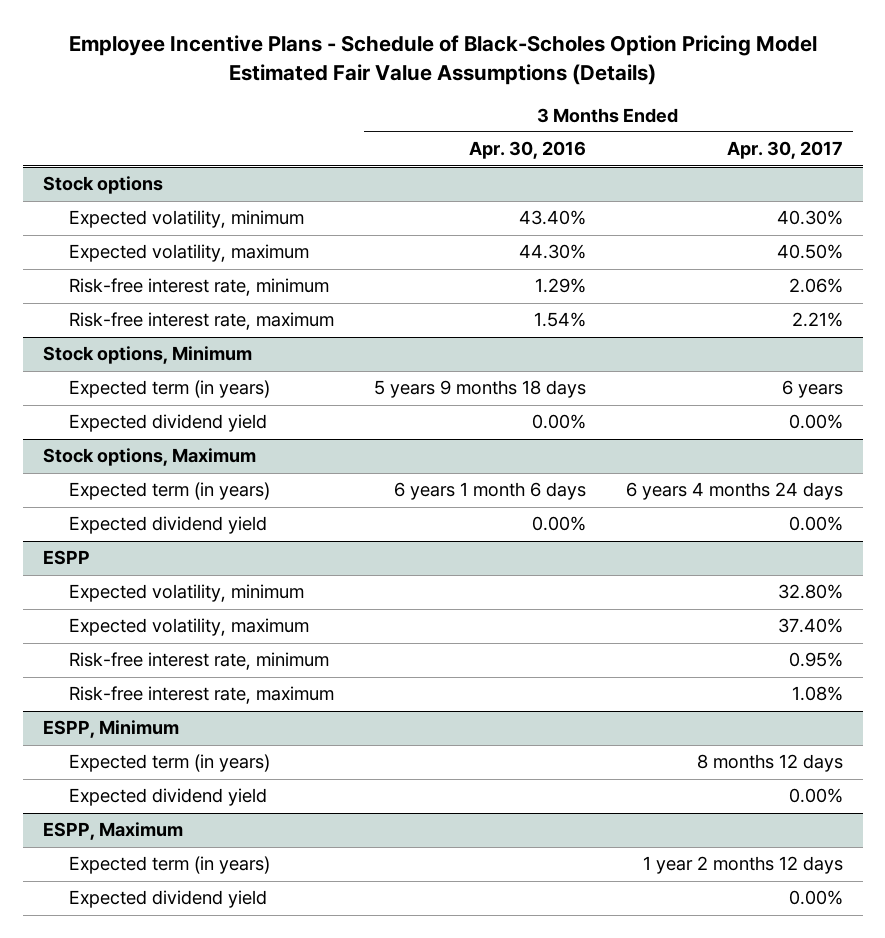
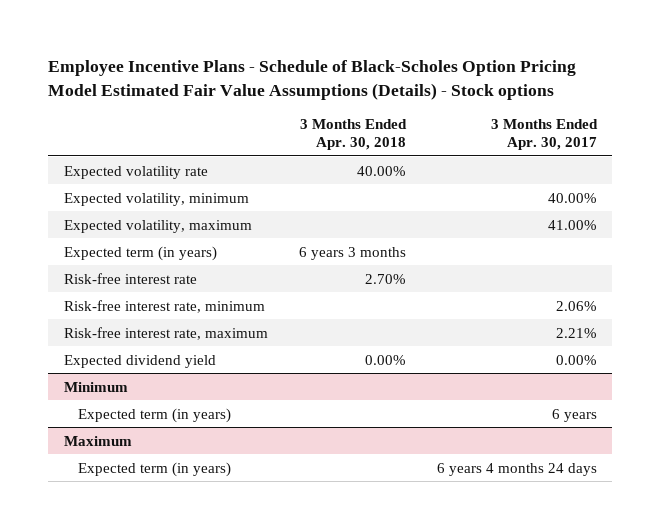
[68,35,817,85] Employee Incentive Plans - Schedule of Black-Scholes Option Pricing Model Estimated Fair Value Assumptions (Details) -> [48,60,577,100] Employee Incentive Plans - Schedule of Black-Scholes Option Pricing Model Estimated Fair Value Assumptions (Details) - Stock options
[468,141,586,160] Apr. 30, 2016 -> none
none -> [299,119,407,151] 3 Months Ended Apr. 30, 2018
[42,176,163,195] Stock options -> none
none -> [63,165,208,179] Expected volatility rate
[776,210,843,226] 40.30% -> [547,192,597,203] 40.00%
[776,244,843,260] 40.50% -> [547,219,597,230] 41.00%
none -> [63,245,217,261] Expected term (in years)
none -> [63,272,197,284] Risk-free interest rate
[42,346,252,365] Stock options, Minimum -> none
[69,380,271,399] Expected term (in years) -> none
[42,448,256,467] Stock options, Maximum -> none
none -> [63,381,128,392] Minimum
none -> [78,407,232,423] Expected term (in years)
none -> [63,435,132,446] Maximum
[69,516,268,535] Expected dividend yield -> none
[42,550,90,566] ESPP -> none
[69,584,305,603] Expected volatility, minimum -> none
[69,618,310,637] Expected volatility, maximum -> none
[69,652,330,671] Risk-free interest rate, minimum -> none
[69,686,335,705] Risk-free interest rate, maximum -> none
[42,720,179,739] ESPP, Minimum -> none
[69,754,271,773] Expected term (in years) -> none
[69,788,268,807] Expected dividend yield -> none
[42,822,183,841] ESPP, Maximum -> none
[69,856,271,875] Expected term (in years) -> none
[69,890,268,909] Expected dividend yield -> none

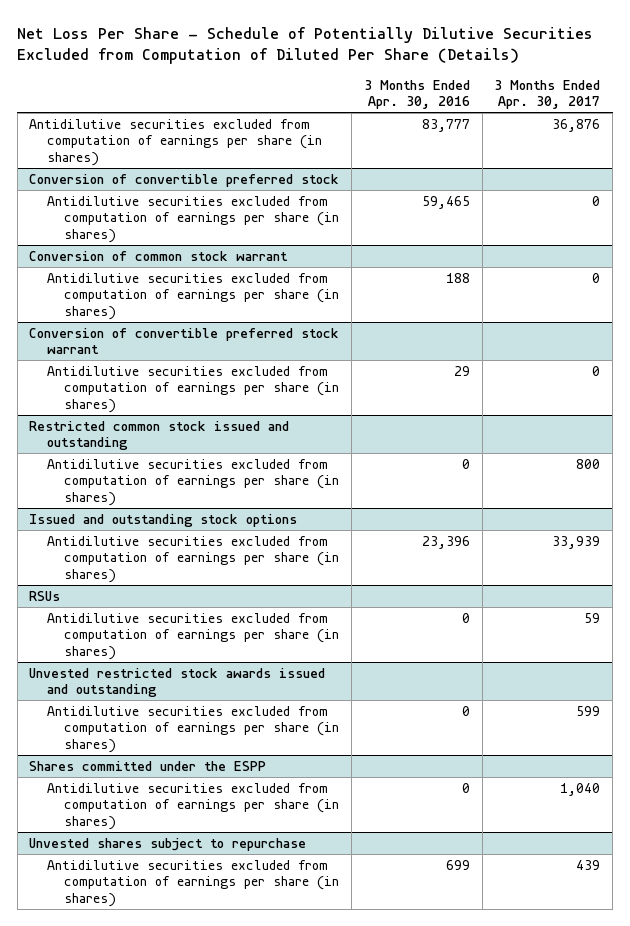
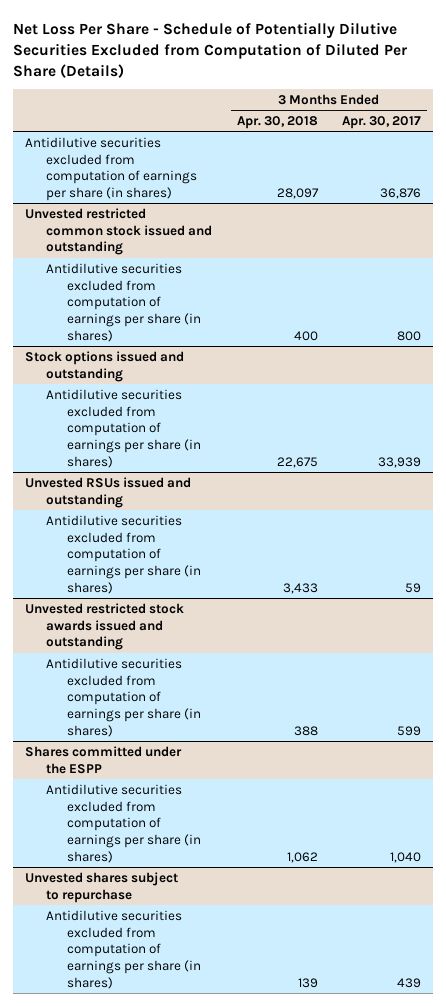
[363,79,470,110] 3 Months Ended Apr. 30, 2016 -> none
none -> [236,115,318,129] Apr. 30, 2018
[29,173,340,187] Conversion of convertible preferred stock -> none
[46,195,340,243] Antidilutive securities excluded from computation of earnings per share (in shares) -> none
[29,250,289,261] Conversion of common stock warrant -> none
[46,272,340,320] Antidilutive securities excluded from computation of earnings per share (in shares) -> none
[29,327,340,355] Conversion of convertible preferred stock warrant -> none
[46,365,340,413] Antidilutive securities excluded from computation of earnings per share (in shares) -> none
[29,420,290,451] Restricted common stock issued and outstanding -> [25,207,213,256] Unvested restricted common stock issued and outstanding
[29,513,298,527] Issued and outstanding stock options -> [25,350,185,382] Stock options issued and outstanding
[29,590,61,601] RSUs -> [25,476,192,508] Unvested RSUs issued and outstanding

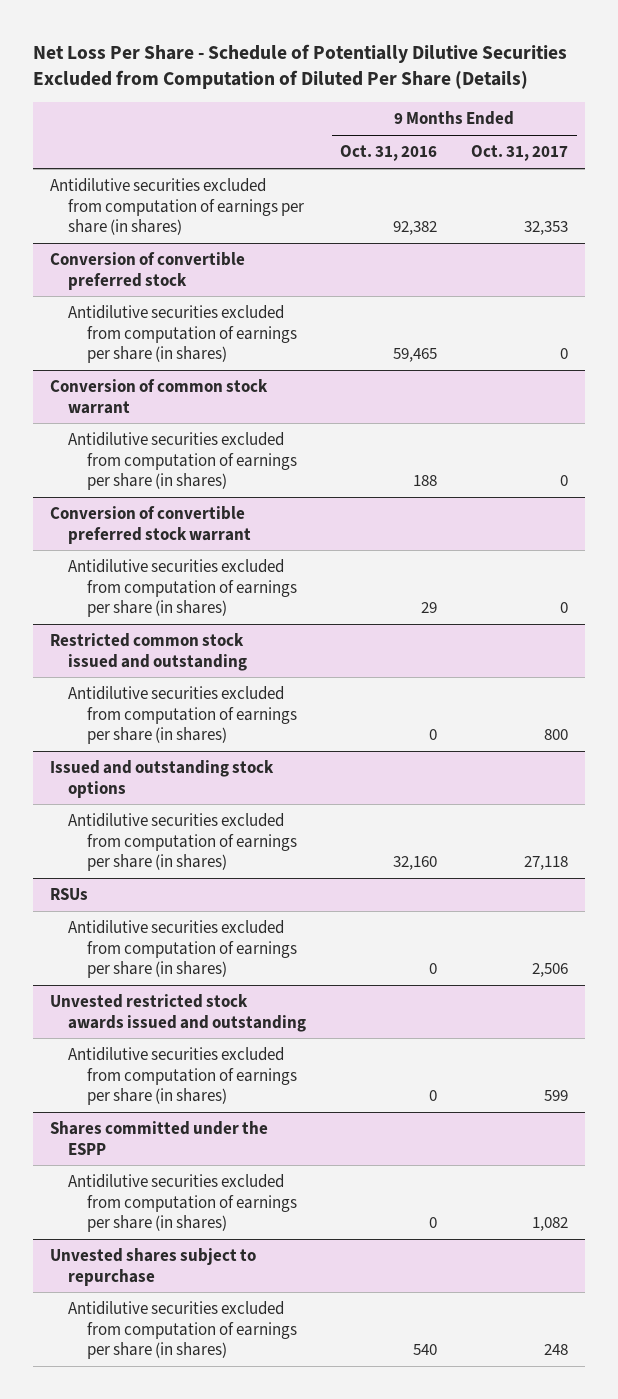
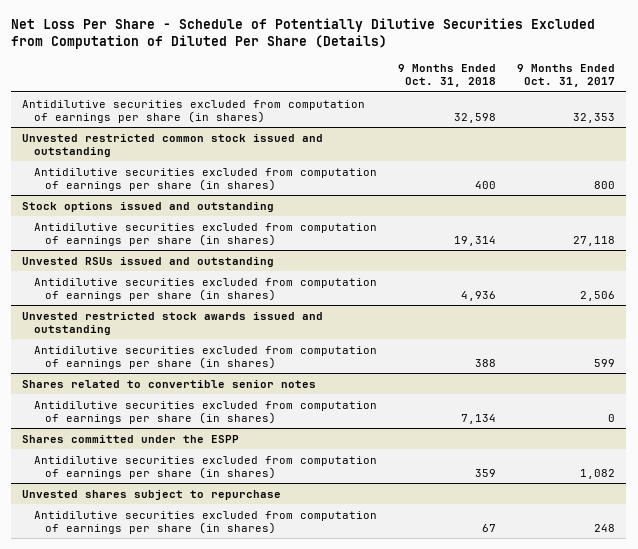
[340,145,438,162] Oct. 31, 2016 -> none
none -> [398,63,497,88] 9 Months Ended Oct. 31, 2018
[49,252,245,290] Conversion of convertible preferred stock -> none
[68,305,298,363] Antidilutive securities excluded from computation of earnings per share (in shares) -> none
[49,379,268,414] Conversion of common stock warrant -> none
[68,432,298,490] Antidilutive securities excluded from computation of earnings per share (in shares) -> none
[49,506,252,544] Conversion of convertible preferred stock warrant -> none
[68,559,298,617] Antidilutive securities excluded from computation of earnings per share (in shares) -> none
[49,633,248,671] Restricted common stock issued and outstanding -> [22,133,324,157] Unvested restricted common stock issued and outstanding
[49,760,274,798] Issued and outstanding stock options -> [22,201,275,212] Stock options issued and outstanding
[49,888,88,901] RSUs -> [22,256,275,267] Unvested RSUs issued and outstanding
none -> [22,379,317,388] Shares related to convertible senior notes
none -> [33,400,377,424] Antidilutive securities excluded from computation of earnings per share (in shares)

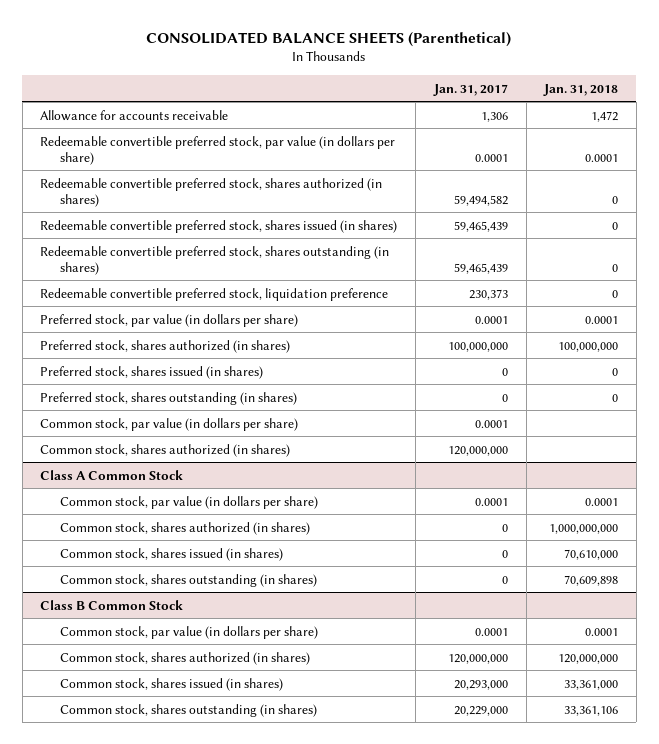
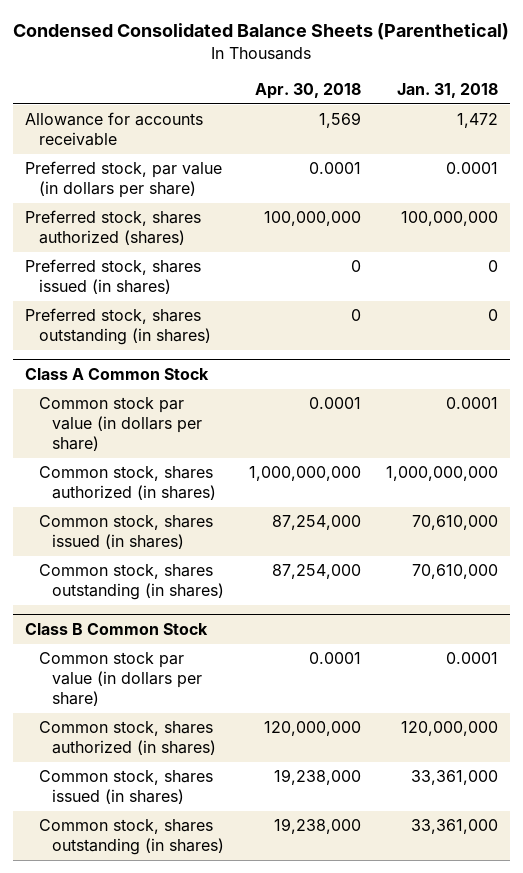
[146,32,512,48] CONSOLIDATED BALANCE SHEETS (Parenthetical) -> [13,23,510,41] Condensed Consolidated Balance Sheets (Parenthetical)
[432,83,508,96] Jan. 31, 2017 -> none
none -> [254,82,361,99] Apr. 30, 2018
[40,135,396,165] Redeemable convertible preferred stock, par value (in dollars per share) -> none
[40,177,383,207] Redeemable convertible preferred stock, shares authorized (in shares) -> none
[40,219,398,233] Redeemable convertible preferred stock, shares issued (in shares) -> none
[40,245,390,275] Redeemable convertible preferred stock, shares outstanding (in shares) -> none
[40,287,389,301] Redeemable convertible preferred stock, liquidation preference -> none
[40,339,291,353] Preferred stock, shares authorized (in shares) -> [25,210,202,246] Preferred stock, shares authorized (shares)
[40,417,299,431] Common stock, par value (in dollars per share) -> none
[40,443,291,457] Common stock, shares authorized (in shares) -> none
[60,495,319,509] Common stock, par value (in dollars per share) -> [38,397,202,452] Common stock par value (in dollars per share)
[564,574,619,586] 70,609,898 -> [411,564,498,580] 70,610,000
[60,625,319,639] Common stock, par value (in dollars per share) -> [38,652,202,707] Common stock par value (in dollars per share)
[564,705,619,716] 33,361,106 -> [410,819,498,835] 33,361,000

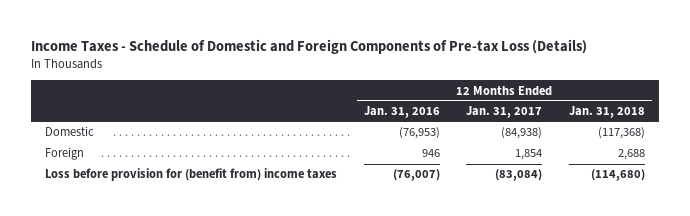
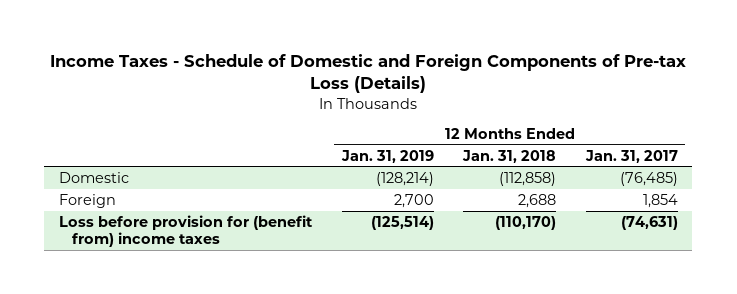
[363,106,440,119] Jan. 31, 2016 -> none
none -> [340,149,434,163] Jan. 31, 2019
[501,127,543,140] (84,938) -> [619,171,678,186] (76,485)
[598,127,646,140] (117,368) -> [499,171,557,186] (112,858)
[495,169,543,182] (83,084) -> [620,215,678,230] (74,631)
[591,169,646,182] (114,680) -> [495,215,557,230] (110,170)

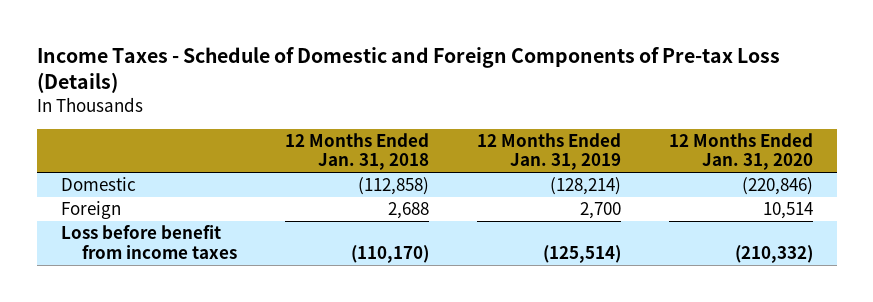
[584,149,678,163] Jan. 31, 2017 -> none
none -> [668,133,813,171] 12 Months Ended Jan. 31, 2020
[59,214,314,247] Loss before provision for (benefit from) income taxes -> [60,225,237,259] Loss before benefit from income taxes

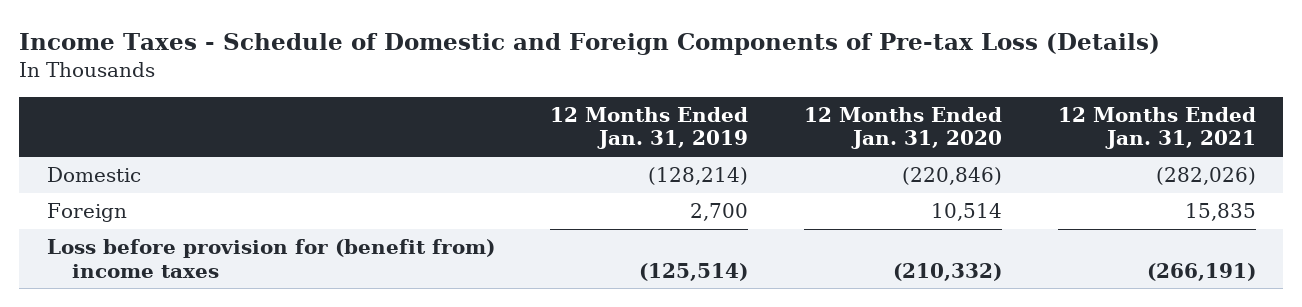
[284,133,429,171] 12 Months Ended Jan. 31, 2018 -> none
none -> [1057,107,1256,150] 12 Months Ended Jan. 31, 2021
[60,225,237,259] Loss before benefit from income taxes -> [46,239,495,278] Loss before provision for (benefit from) income taxes

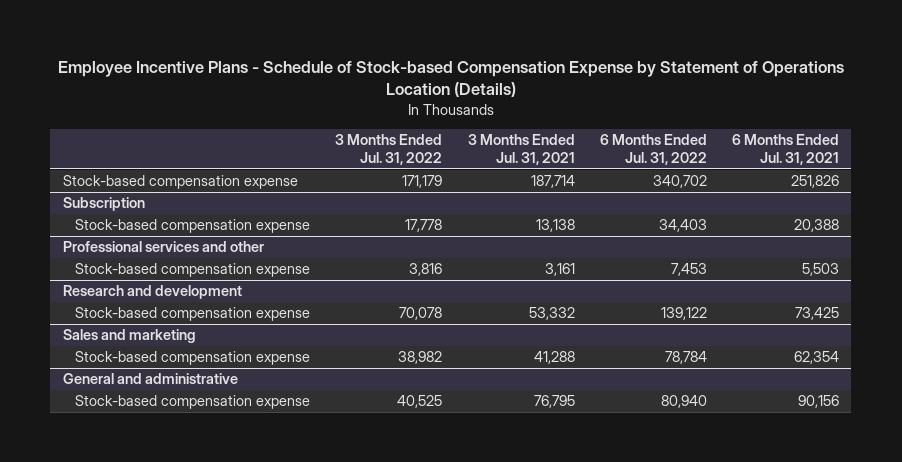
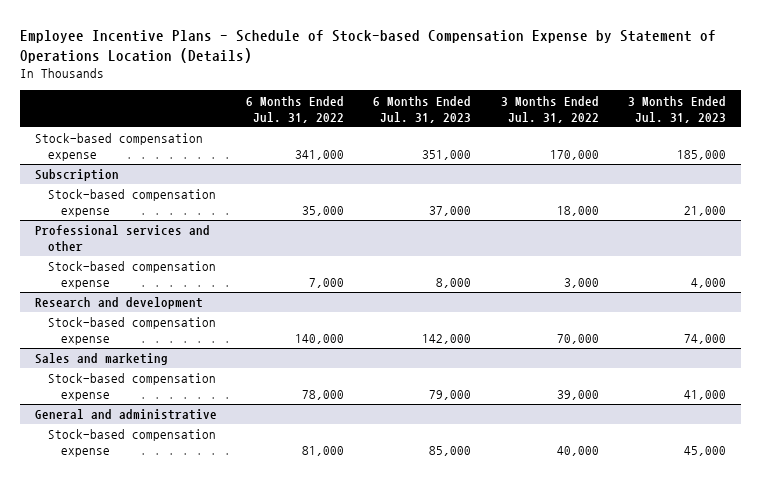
[467,134,575,166] 3 Months Ended Jul. 31, 2021 -> none
[731,134,839,166] 6 Months Ended Jul. 31, 2021 -> none
none -> [373,95,472,123] 6 Months Ended Jul. 31, 2023
none -> [627,95,726,123] 3 Months Ended Jul. 31, 2023
[402,175,443,189] 171,179 -> [549,150,599,161] 170,000
[652,175,707,189] 340,702 -> [295,150,345,161] 341,000
[405,219,443,233] 17,778 -> [556,206,599,217] 18,000
[658,219,707,233] 34,403 -> [302,206,345,217] 35,000
[409,263,443,277] 3,816 -> [563,278,599,289] 3,000
[670,263,707,277] 7,453 -> [309,278,345,289] 7,000
[399,307,443,321] 70,078 -> [556,334,599,345] 70,000
[660,307,707,321] 139,122 -> [295,334,345,345] 140,000
[398,351,443,365] 38,982 -> [556,390,599,401] 39,000
[664,351,707,365] 78,784 -> [302,390,345,401] 78,000
[397,395,443,409] 40,525 -> [556,446,599,457] 40,000
[660,395,707,409] 80,940 -> [302,446,345,457] 81,000

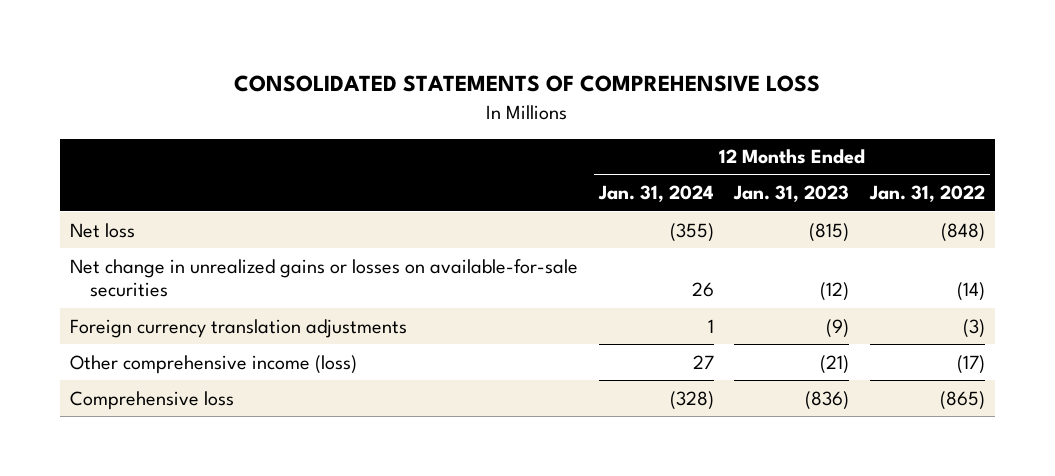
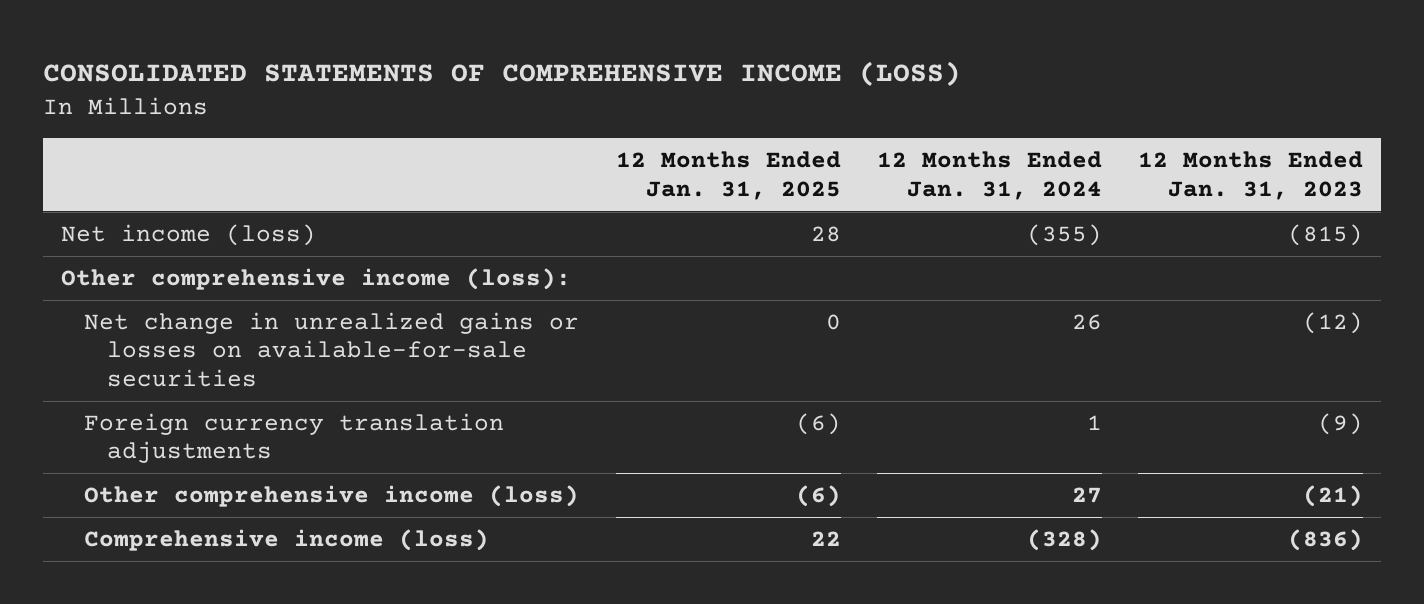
[234,75,821,93] CONSOLIDATED STATEMENTS OF COMPREHENSIVE LOSS -> [43,60,962,86] CONSOLIDATED STATEMENTS OF COMPREHENSIVE INCOME (LOSS)
[868,185,985,203] Jan. 31, 2022 -> none
none -> [615,151,841,200] 12 Months Ended Jan. 31, 2025
[70,222,136,238] Net loss -> [61,224,317,247] Net income (loss)
none -> [61,268,572,291] Other comprehensive income (loss):
[70,390,235,410] Comprehensive loss -> [84,529,490,552] Comprehensive income (loss)

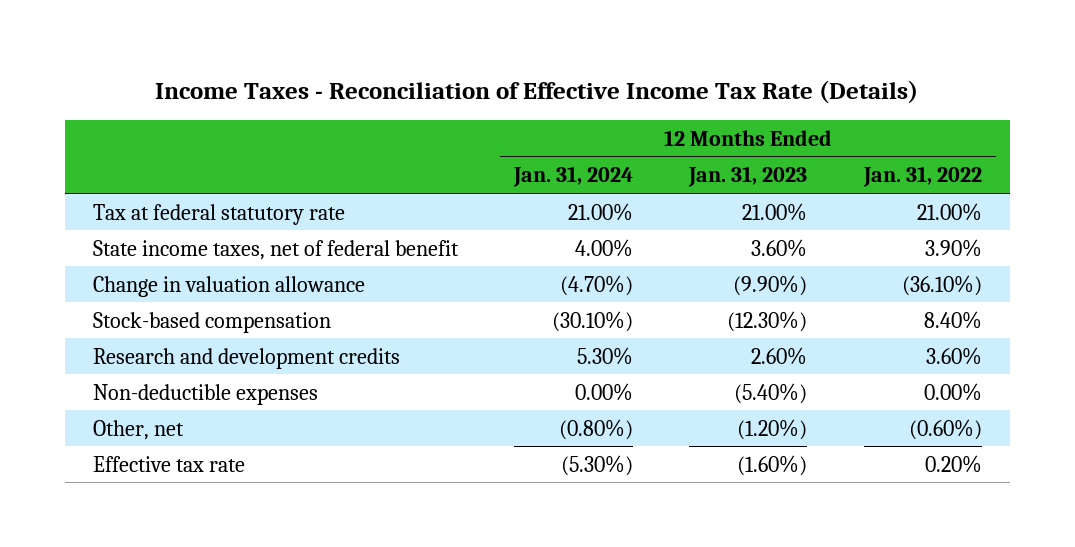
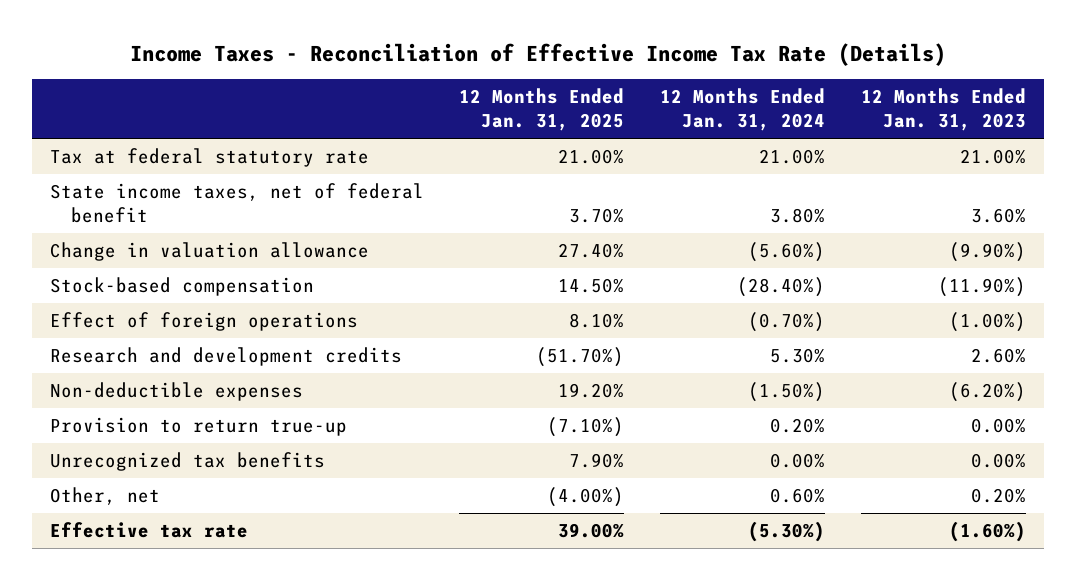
[862,166,982,188] Jan. 31, 2022 -> none
none -> [459,88,625,131] 12 Months Ended Jan. 31, 2025
[575,238,634,257] 4.00% -> [769,207,825,223] 3.80%
[560,274,634,296] (4.70%) -> [747,242,825,263] (5.60%)
[552,310,634,332] (30.10%) -> [736,277,825,298] (28.40%)
[727,310,808,332] (12.30%) -> [937,277,1026,298] (11.90%)
none -> [49,312,358,332] Effect of foreign operations
[575,382,634,401] 0.00% -> [747,382,825,403] (1.50%)
[734,382,808,404] (5.40%) -> [948,382,1026,403] (6.20%)
none -> [49,417,347,437] Provision to return true-up
none -> [49,452,325,472] Unrecognized tax benefits
[559,418,634,440] (0.80%) -> [769,488,825,504] 0.60%
[737,418,808,440] (1.20%) -> [970,488,1026,504] 0.20%

